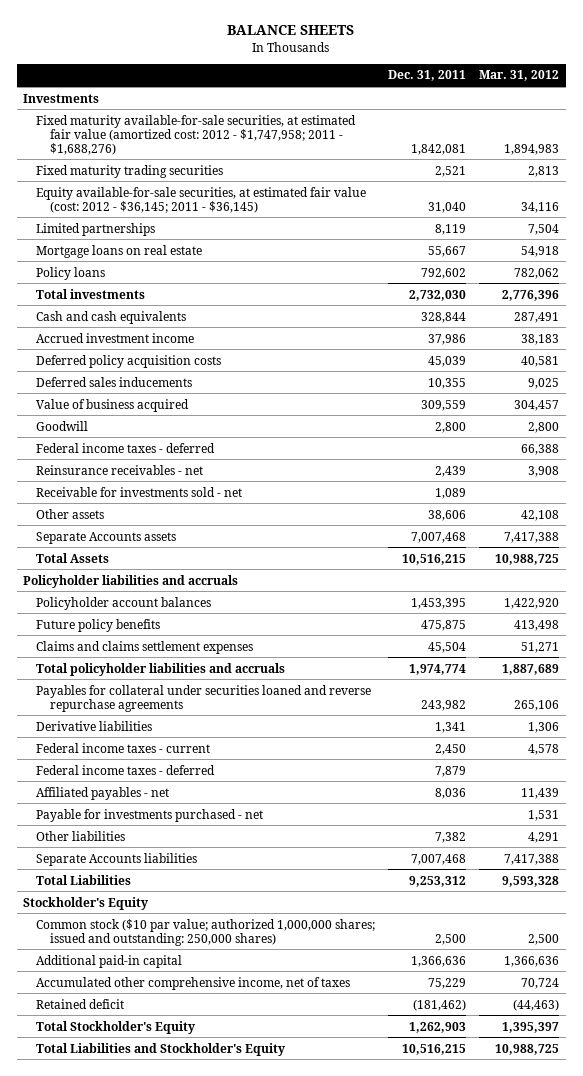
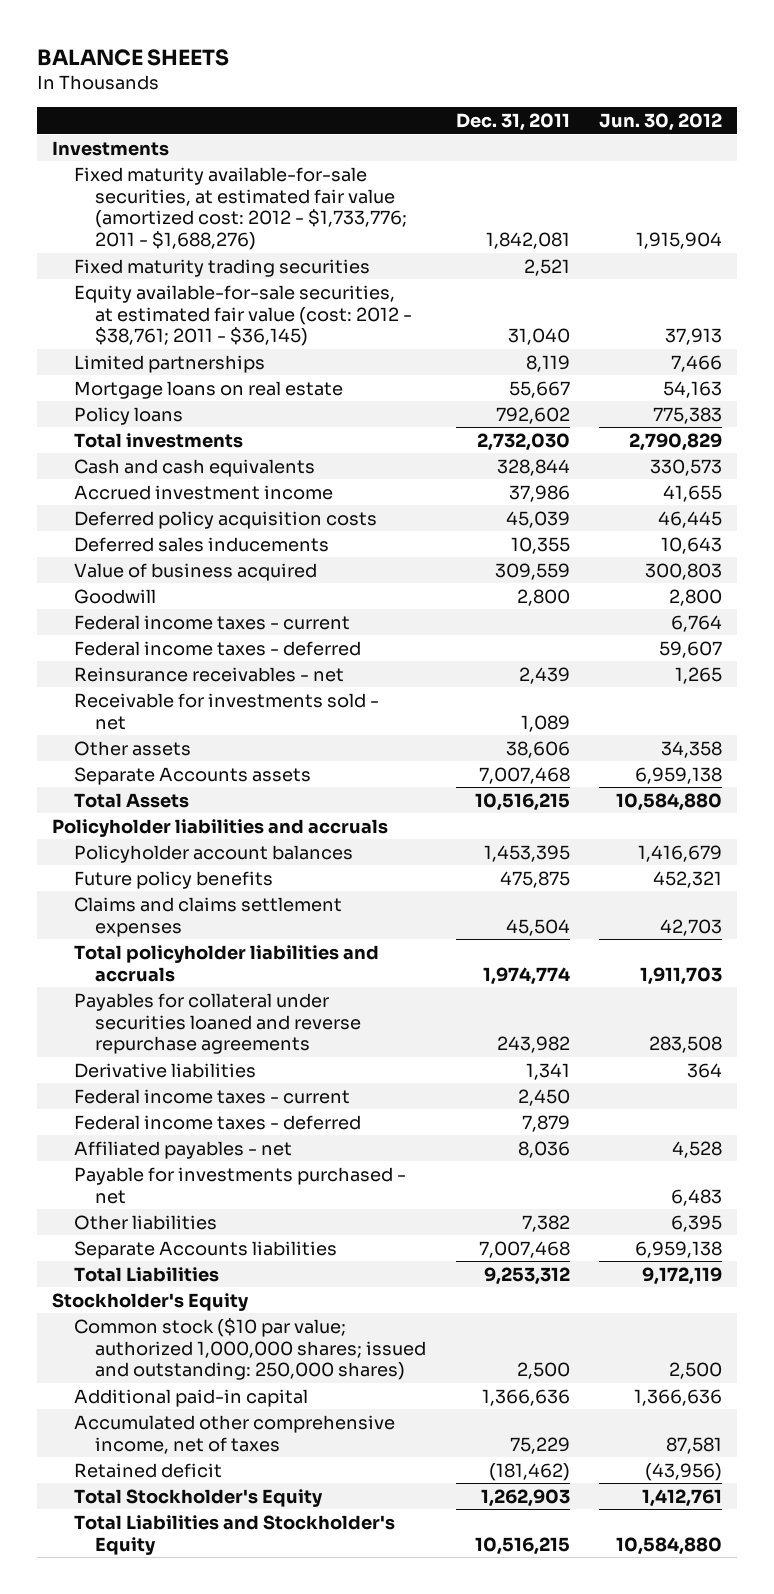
[479,70,560,82] Mar. 31, 2012 -> none
none -> [599,113,723,132] Jun. 30, 2012
[36,114,357,155] Fixed maturity available-for-sale securities, at estimated fair value (amortized cost: 2012 - $1,747,958; 2011 - $1,688,276) -> [73,166,408,251] Fixed maturity available-for-sale securities, at estimated fair value (amortized cost: 2012 - $1,733,776; 2011 - $1,688,276)
[36,186,367,213] Equity available-for-sale securities, at estimated fair value (cost: 2012 - $36,145; 2011 - $36,145) -> [73,284,413,347] Equity available-for-sale securities, at estimated fair value (cost: 2012 - $38,761; 2011 - $36,145)
none -> [73,614,350,630] Federal income taxes - current

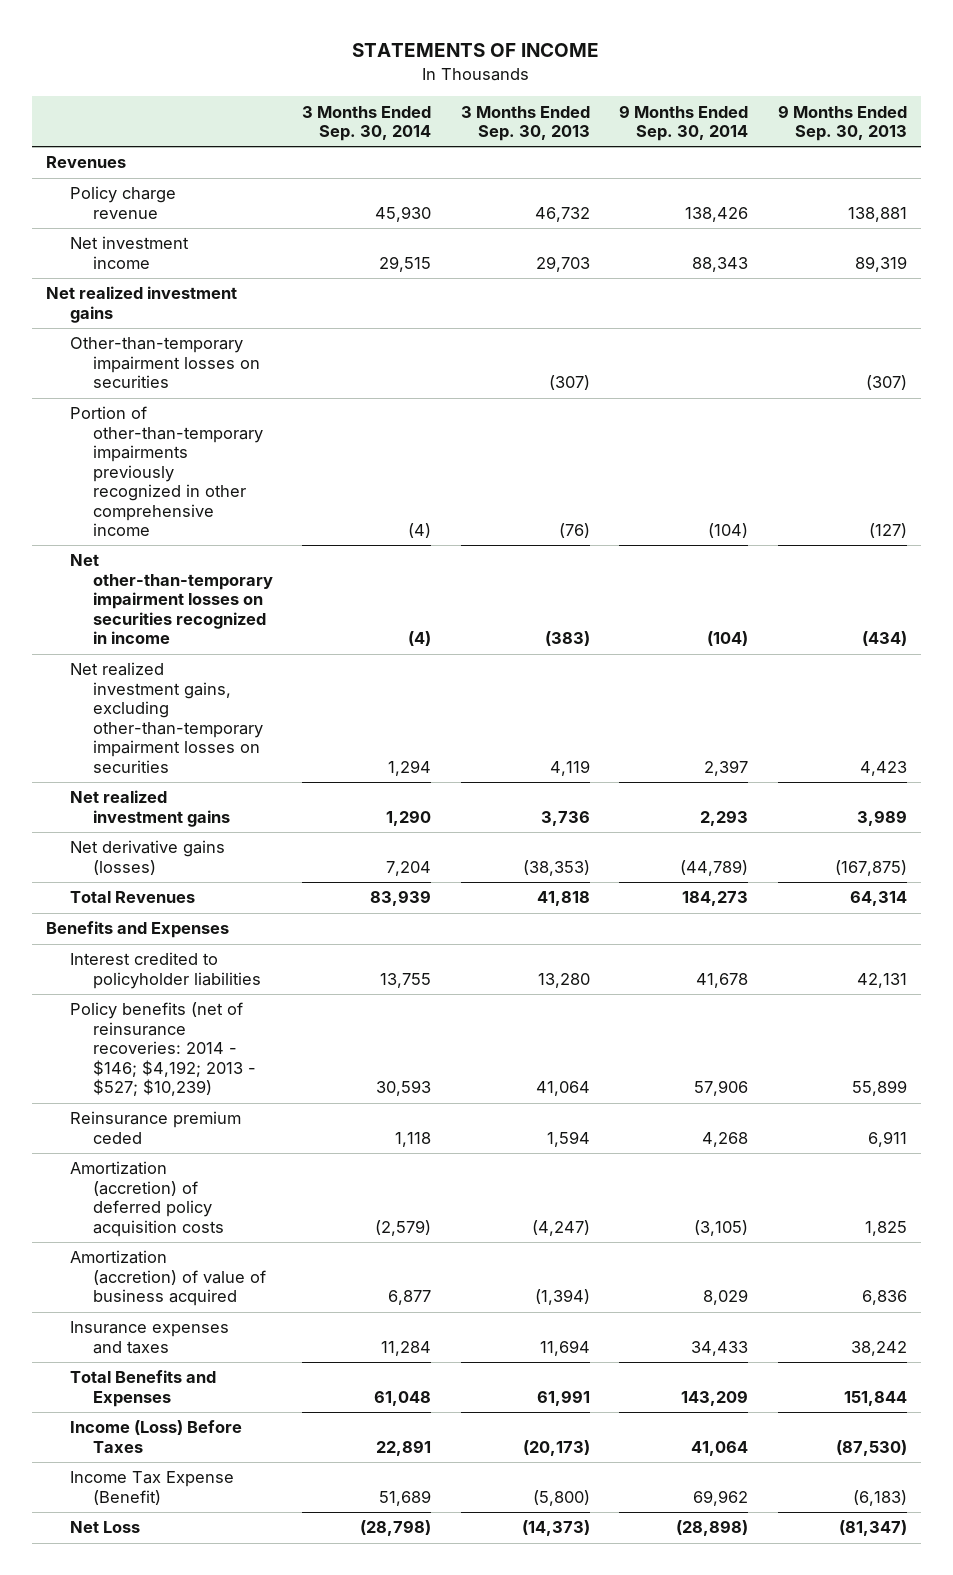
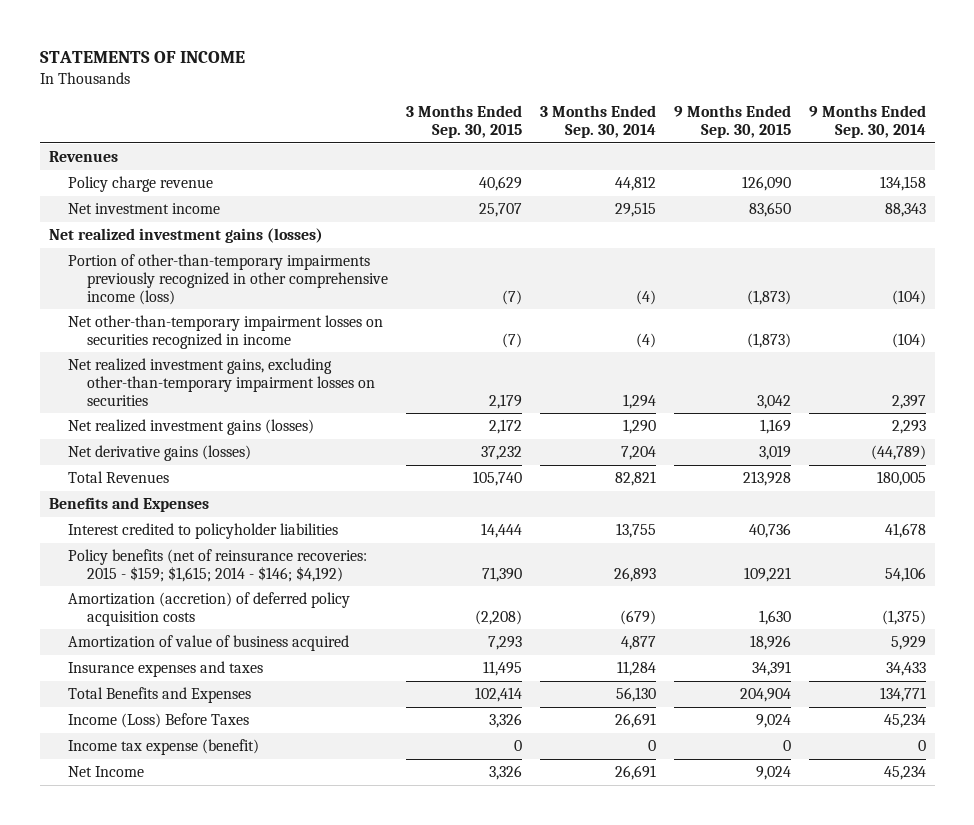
[460,105,590,142] 3 Months Ended Sep. 30, 2013 -> none
[777,104,907,142] 9 Months Ended Sep. 30, 2013 -> none
none -> [406,105,523,139] 3 Months Ended Sep. 30, 2015
none -> [673,105,791,139] 9 Months Ended Sep. 30, 2015
[375,205,432,222] 45,930 -> [614,175,656,191] 44,812
[685,206,749,222] 138,426 -> [879,175,926,191] 134,158
[69,337,260,389] Other-than-temporary impairment losses on securities -> none
[46,286,238,323] Net realized investment gains -> [48,227,323,243] Net realized investment gains (losses)
[69,406,263,537] Portion of other-than-temporary impairments previously recognized in other comprehensive income -> [67,253,389,305] Portion of other-than-temporary impairments previously recognized in other comprehensive income (loss)
[69,790,230,827] Net realized investment gains -> [67,418,314,435] Net realized investment gains (losses)
[370,890,432,907] 83,939 -> [614,470,656,486] 82,821
[682,891,749,907] 184,273 -> [876,470,926,486] 180,005
[69,1111,241,1144] Reinsurance premium ceded -> none
[69,1002,256,1097] Policy benefits (net of reinsurance recoveries: 2014 - $146; $4,192; 2013 - $527; $10,239) -> [67,548,367,582] Policy benefits (net of reinsurance recoveries: 2015 - $159; $1,615; 2014 - $146; $4,192)
[376,1080,432,1097] 30,593 -> [613,566,656,582] 26,893
[694,1080,749,1097] 57,906 -> [884,566,926,582] 54,106
[375,1219,432,1236] (2,579) -> [619,609,656,625] (679)
[694,1219,749,1236] (3,105) -> [881,609,926,625] (1,375)
[69,1250,266,1307] Amortization (accretion) of value of business acquired -> [67,634,349,651] Amortization of value of business acquired
[388,1290,432,1306] 6,877 -> [620,635,656,650] 4,877
[703,1289,749,1306] 8,029 -> [890,635,926,650] 5,929
[374,1390,432,1406] 61,048 -> [615,686,656,702] 56,130
[681,1389,749,1406] 143,209 -> [879,686,926,702] 134,771
[376,1439,432,1456] 22,891 -> [614,712,656,728] 26,691
[691,1440,749,1456] 41,064 -> [883,713,926,728] 45,234
[69,1471,234,1505] Income Tax Expense (Benefit) -> [67,738,259,755] Income tax expense (benefit)
[379,1489,432,1506] 51,689 -> [647,739,656,751] 0
[693,1489,749,1506] 69,962 -> [917,739,926,751] 0
[69,1521,140,1534] Net Loss -> [67,765,144,777] Net Income
[360,1520,432,1537] (28,798) -> [614,764,656,780] 26,691
[676,1520,749,1537] (28,898) -> [883,765,926,780] 45,234

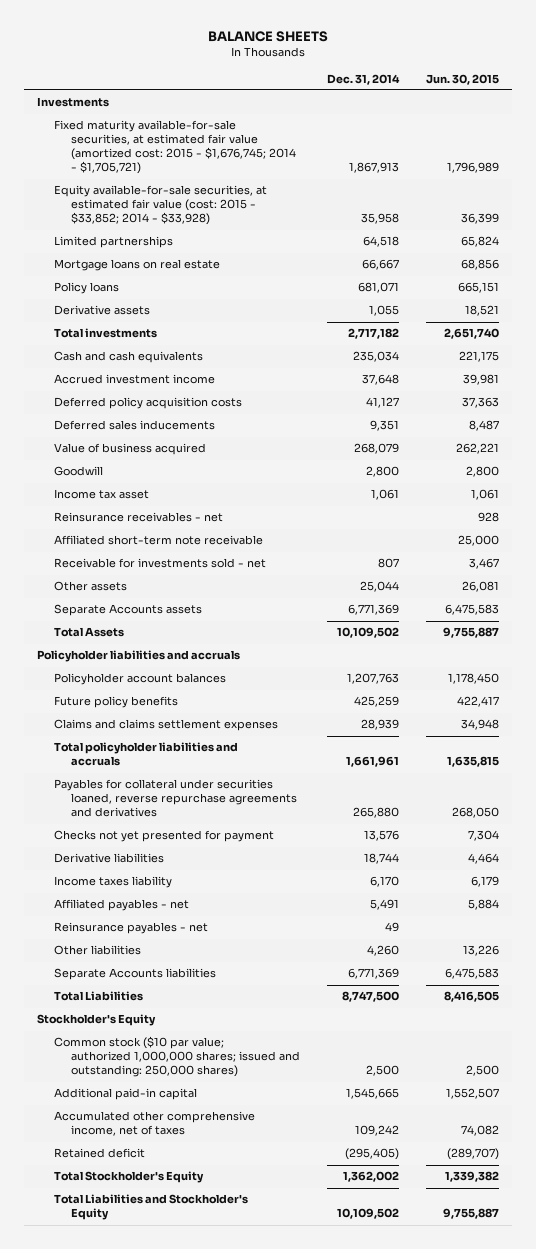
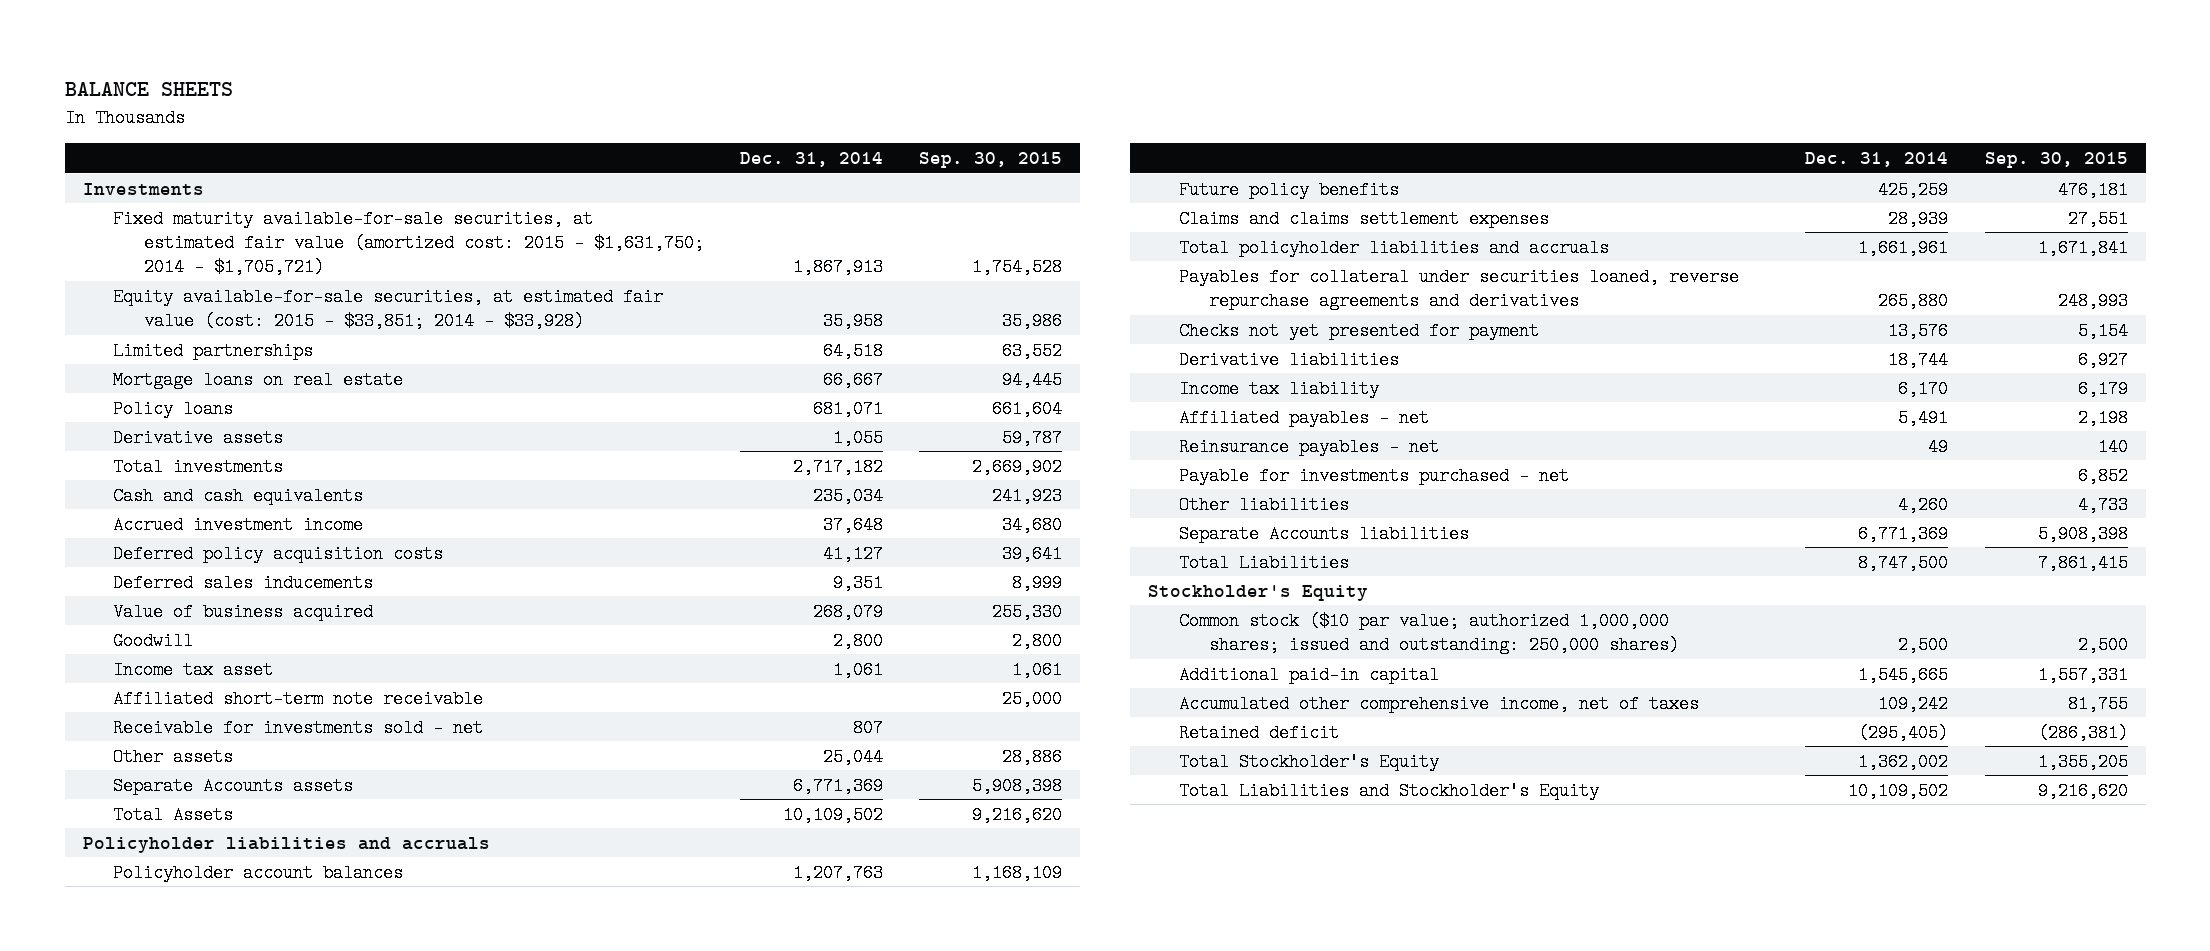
[425,73,499,85] Jun. 30, 2015 -> none
none -> [919,152,1063,169] Sep. 30, 2015
[54,120,297,175] Fixed maturity available-for-sale securities, at estimated fair value (amortized cost: 2015 - $1,676,745; 2014 - $1,705,721) -> [113,209,704,277] Fixed maturity available-for-sale securities, at estimated fair value (amortized cost: 2015 - $1,631,750; 2014 - $1,705,721)
[54,185,268,226] Equity available-for-sale securities, at estimated fair value (cost: 2015 - $33,852; 2014 - $33,928) -> [113,287,664,331] Equity available-for-sale securities, at estimated fair value (cost: 2015 - $33,851; 2014 - $33,928)
[54,512,224,523] Reinsurance receivables - net -> none
[54,876,173,889] Income taxes liability -> [1178,379,1379,398] Income tax liability
none -> [1178,466,1569,485] Payable for investments purchased - net

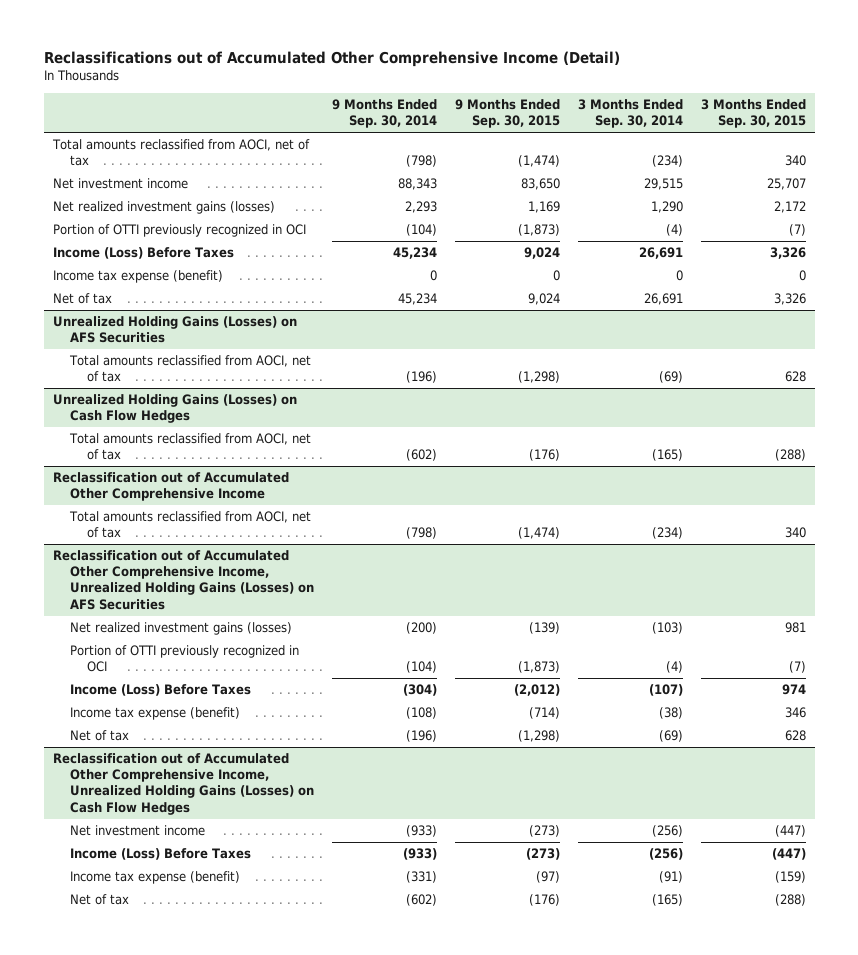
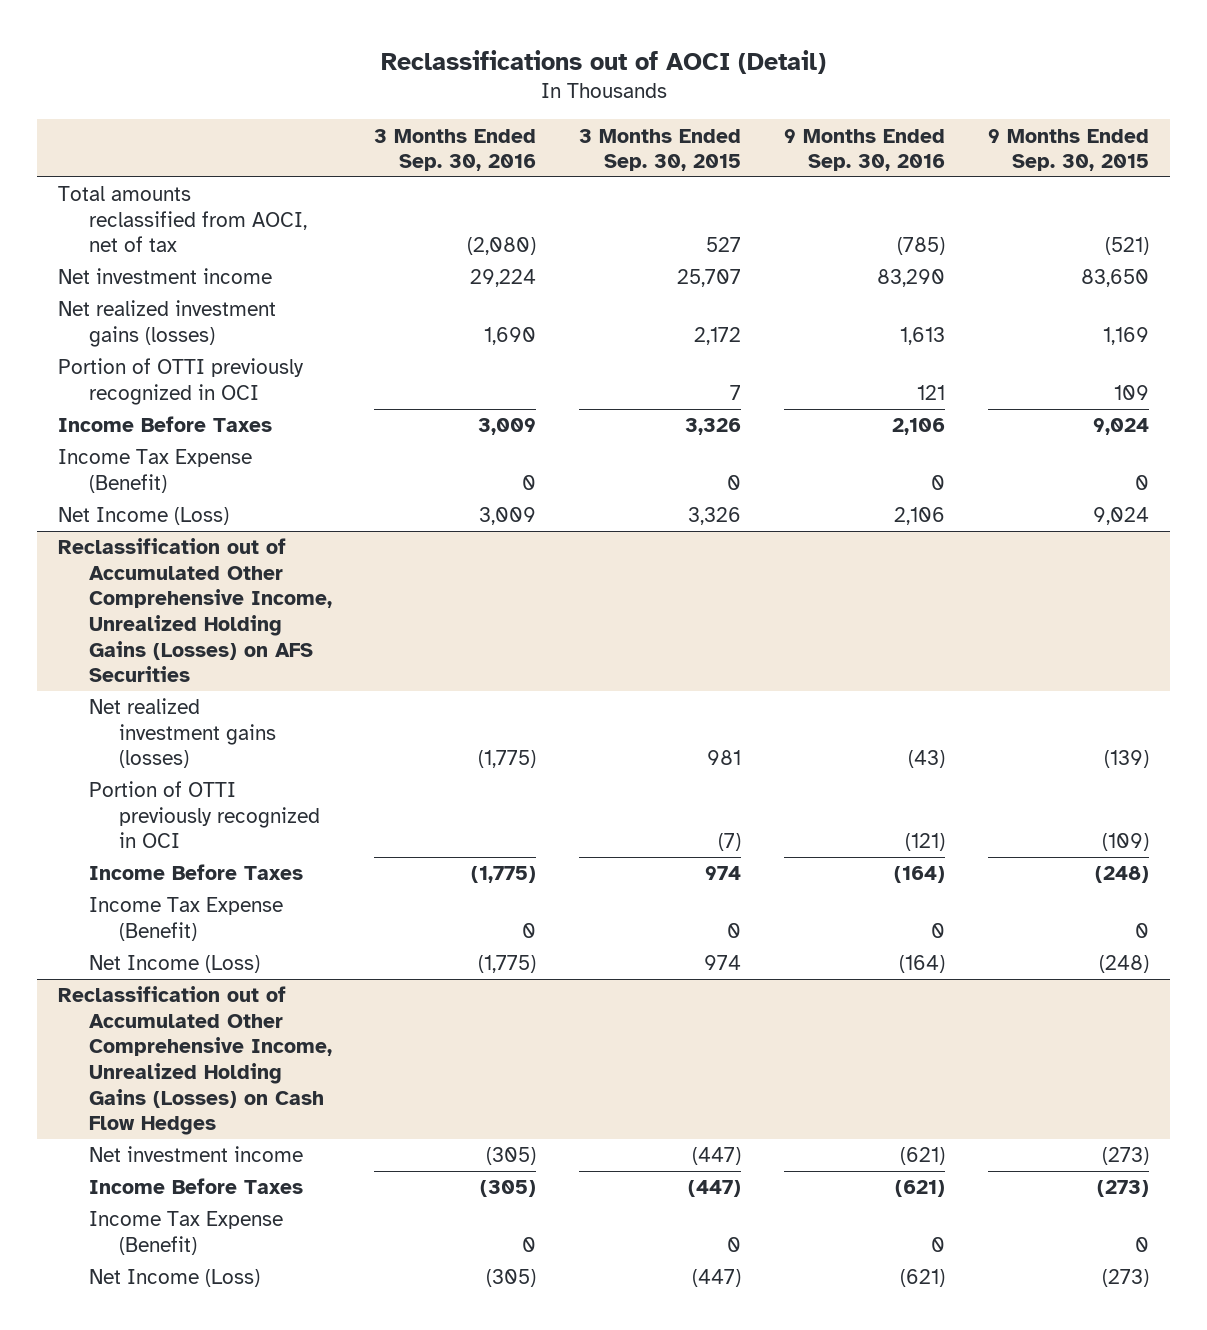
[43,51,620,68] Reclassifications out of Accumulated Other Comprehensive Income (Detail) -> [380,49,826,74] Reclassifications out of AOCI (Detail)
[331,99,437,129] 9 Months Ended Sep. 30, 2014 -> none
[577,99,683,129] 3 Months Ended Sep. 30, 2014 -> none
none -> [374,128,537,172] 3 Months Ended Sep. 30, 2016
none -> [784,128,946,172] 9 Months Ended Sep. 30, 2016
[517,155,560,168] (1,474) -> [1105,237,1150,256] (521)
[784,155,806,167] 340 -> [706,237,742,253] 527
[52,316,297,344] Unrealized Holding Gains (Losses) on AFS Securities -> none
[68,355,311,383] Total amounts reclassified from AOCI, net of tax -> none
[52,394,297,424] Unrealized Holding Gains (Losses) on Cash Flow Hedges -> none
[68,433,311,461] Total amounts reclassified from AOCI, net of tax -> none
[52,472,289,502] Reclassification out of Accumulated Other Comprehensive Income -> none
[68,511,311,539] Total amounts reclassified from AOCI, net of tax -> none
[517,224,560,237] (1,873) -> [1114,384,1150,400] 109
[788,224,806,237] (7) -> [730,384,742,400] 7
[52,247,234,260] Income (Loss) Before Taxes -> [58,416,273,433] Income Before Taxes
[52,270,223,284] Income tax expense (benefit) -> [58,449,253,493] Income Tax Expense (Benefit)
[52,293,112,305] Net of tax -> [58,507,230,526] Net Income (Loss)
[517,661,560,674] (1,873) -> [1102,833,1150,852] (109)
[69,684,251,697] Income (Loss) Before Taxes -> [88,864,303,881] Income Before Taxes
[513,684,560,697] (2,012) -> [1095,866,1150,884] (248)
[69,707,240,721] Income tax expense (benefit) -> [88,897,283,941] Income Tax Expense (Benefit)
[528,707,560,720] (714) -> [1135,922,1150,938] 0
[784,707,806,719] 346 -> [727,922,742,938] 0
[69,730,129,742] Net of tax -> [88,955,260,974] Net Income (Loss)
[517,730,560,743] (1,298) -> [1099,955,1150,974] (248)
[784,730,806,742] 628 -> [704,955,742,971] 974
[69,848,251,861] Income (Loss) Before Taxes -> [88,1178,303,1195] Income Before Taxes
[69,871,240,885] Income tax expense (benefit) -> [88,1211,283,1255] Income Tax Expense (Benefit)
[535,871,560,884] (97) -> [1135,1236,1150,1252] 0
[774,871,806,884] (159) -> [727,1236,742,1252] 0
[69,894,129,906] Net of tax -> [88,1269,260,1288] Net Income (Loss)
[528,894,560,907] (176) -> [1102,1269,1150,1288] (273)
[774,894,806,907] (288) -> [692,1269,742,1288] (447)

